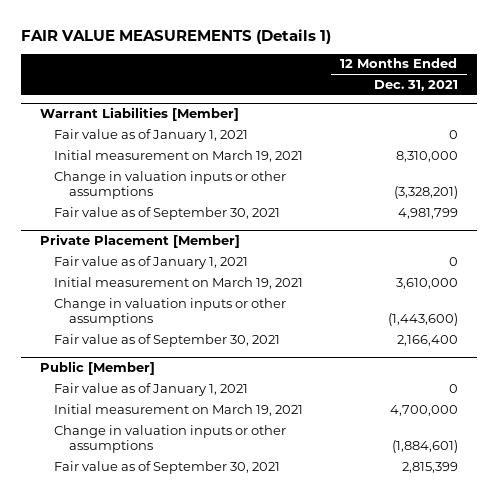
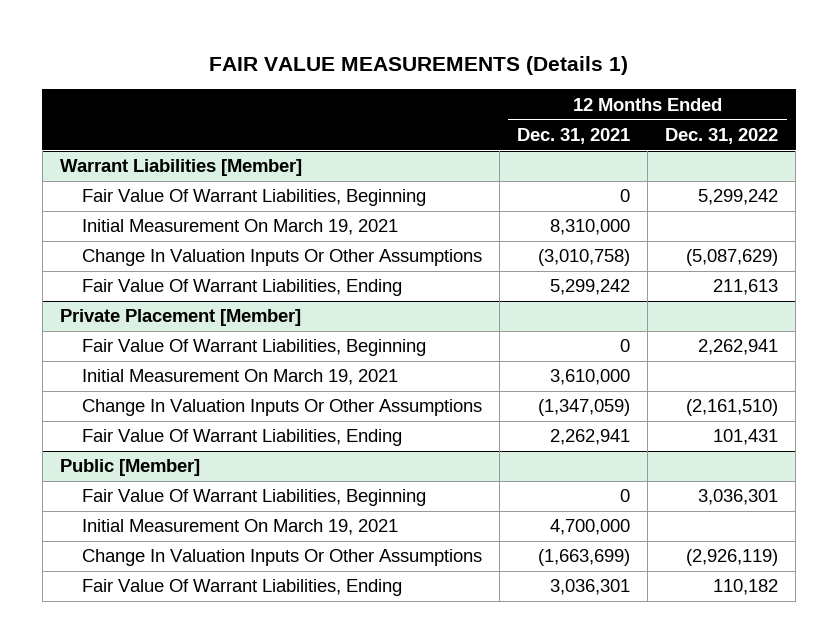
none -> [665,128,779,145] Dec. 31, 2022
[54,128,249,142] Fair value as of January 1, 2021 -> none
[54,206,281,220] Fair value as of September 30, 2021 -> none
none -> [81,189,426,207] Fair Value Of Warrant Liabilities, Beginning
[54,149,304,162] Initial measurement on March 19, 2021 -> [81,219,398,236] Initial Measurement On March 19, 2021
[54,170,287,199] Change in valuation inputs or other assumptions -> [81,249,482,267] Change In Valuation Inputs Or Other Assumptions
[393,185,458,199] (3,328,201) -> [538,249,631,267] (3,010,758)
none -> [81,279,402,297] Fair Value Of Warrant Liabilities, Ending
[54,255,249,269] Fair value as of January 1, 2021 -> none
[54,333,281,347] Fair value as of September 30, 2021 -> none
none -> [81,339,426,357] Fair Value Of Warrant Liabilities, Beginning
[54,276,304,289] Initial measurement on March 19, 2021 -> [81,369,398,386] Initial Measurement On March 19, 2021
[54,297,287,326] Change in valuation inputs or other assumptions -> [81,399,482,417] Change In Valuation Inputs Or Other Assumptions
[387,312,458,326] (1,443,600) -> [538,399,631,417] (1,347,059)
none -> [81,429,402,447] Fair Value Of Warrant Liabilities, Ending
[54,382,249,396] Fair value as of January 1, 2021 -> none
[54,460,281,474] Fair value as of September 30, 2021 -> none
none -> [81,489,426,507] Fair Value Of Warrant Liabilities, Beginning
[54,403,304,416] Initial measurement on March 19, 2021 -> [81,519,398,536] Initial Measurement On March 19, 2021
[54,424,287,453] Change in valuation inputs or other assumptions -> [81,549,482,567] Change In Valuation Inputs Or Other Assumptions
[391,439,458,453] (1,884,601) -> [538,549,631,567] (1,663,699)
none -> [81,579,402,597] Fair Value Of Warrant Liabilities, Ending

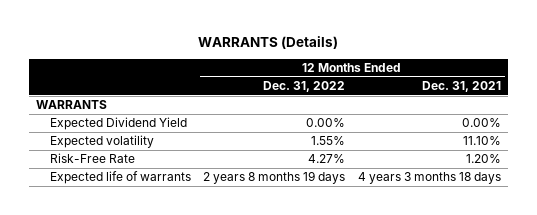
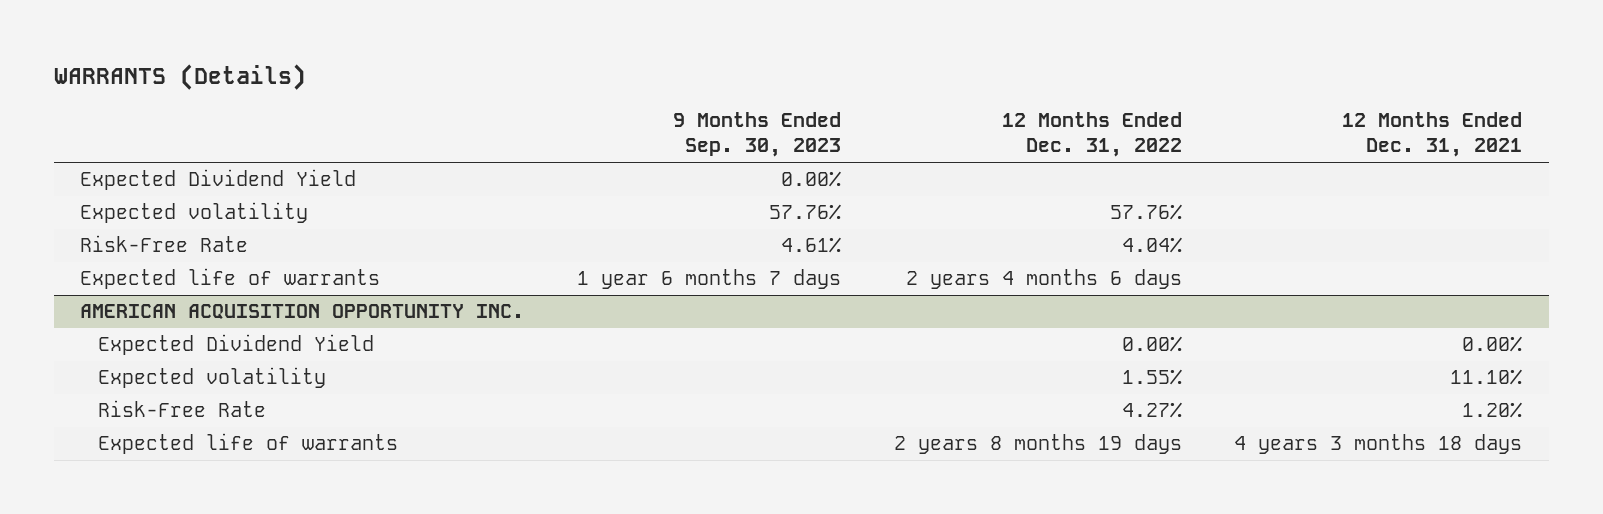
none -> [672,112,841,158] 9 Months Ended Sep. 30, 2023
[35,100,107,110] WARRANTS -> none
none -> [80,169,357,191] Expected Dividend Yield
none -> [80,202,309,224] Expected volatility
none -> [80,235,249,253] Risk-Free Rate
none -> [80,268,381,290] Expected life of warrants
none -> [80,304,525,320] AMERICAN ACQUISITION OPPORTUNITY INC.

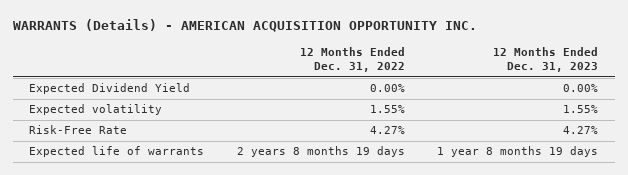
[53,64,306,91] WARRANTS (Details) -> [13,19,478,33] WARRANTS (Details) - AMERICAN ACQUISITION OPPORTUNITY INC.
[672,112,841,158] 9 Months Ended Sep. 30, 2023 -> none
[1342,112,1523,158] 12 Months Ended Dec. 31, 2021 -> none
none -> [493,46,599,73] 12 Months Ended Dec. 31, 2023
[80,169,357,191] Expected Dividend Yield -> none
[80,202,309,224] Expected volatility -> none
[80,235,249,253] Risk-Free Rate -> none
[80,268,381,290] Expected life of warrants -> none
[80,304,525,320] AMERICAN ACQUISITION OPPORTUNITY INC. -> none

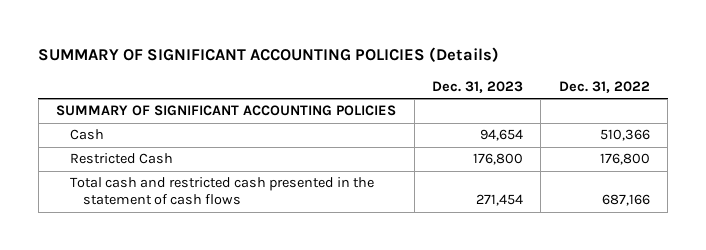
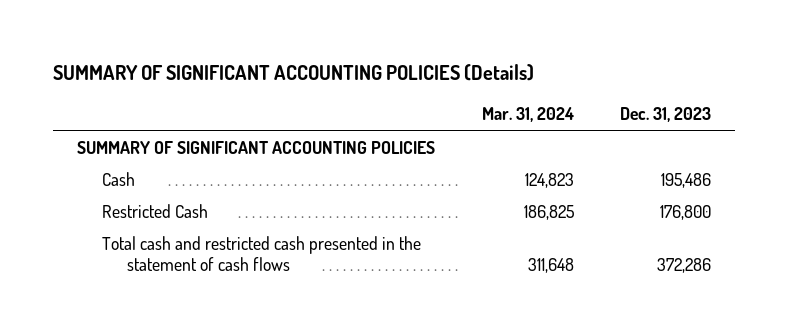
[558,81,650,94] Dec. 31, 2022 -> none
none -> [481,107,574,123] Mar. 31, 2024
[479,129,523,142] 94,654 -> [661,172,712,188] 195,486
[475,194,523,207] 271,454 -> [657,258,712,274] 372,286

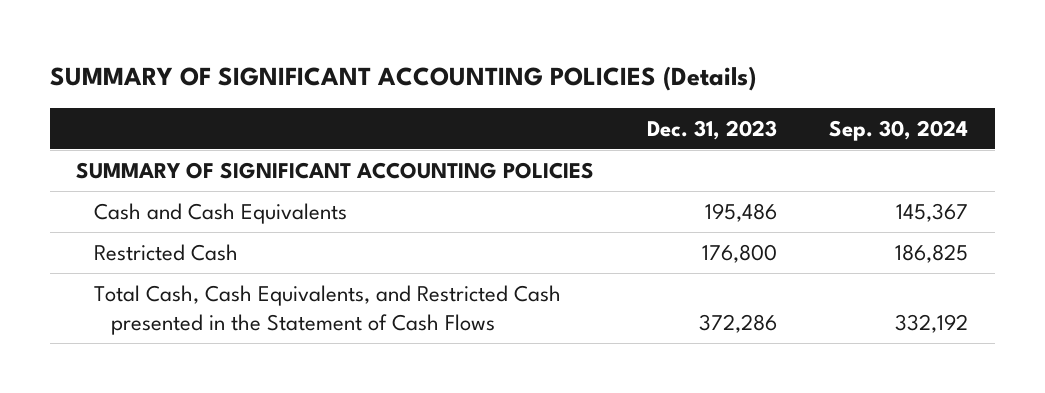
[481,107,574,123] Mar. 31, 2024 -> none
none -> [829,119,969,141] Sep. 30, 2024
[102,171,136,186] Cash -> [93,203,347,225] Cash and Cash Equivalents
[102,235,422,272] Total cash and restricted cash presented in the statement of cash flows -> [93,285,561,335] Total Cash, Cash Equivalents, and Restricted Cash presented in the Statement of Cash Flows

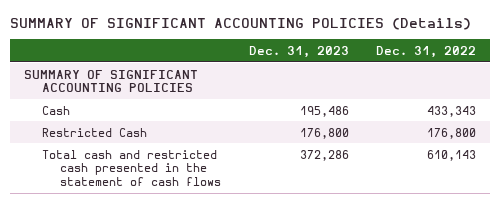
[829,119,969,141] Sep. 30, 2024 -> none
none -> [376,45,477,58] Dec. 31, 2022
[93,203,347,225] Cash and Cash Equivalents -> [42,105,71,115] Cash
[93,285,561,335] Total Cash, Cash Equivalents, and Restricted Cash presented in the Statement of Cash Flows -> [42,149,222,187] Total cash and restricted cash presented in the statement of cash flows

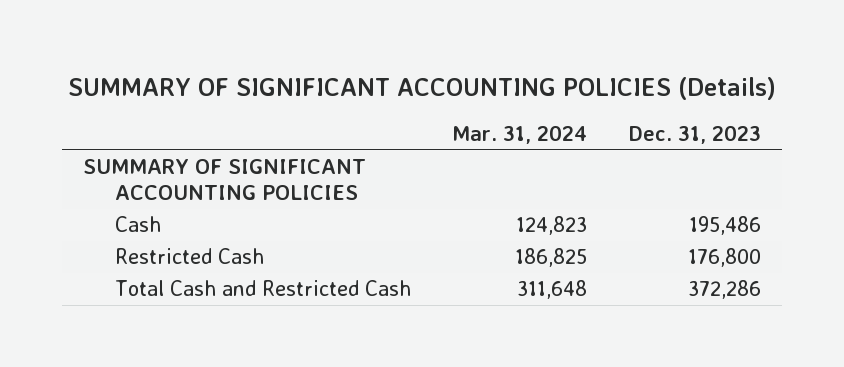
[376,45,477,58] Dec. 31, 2022 -> none
none -> [452,125,588,145] Mar. 31, 2024
[42,149,222,187] Total cash and restricted cash presented in the statement of cash flows -> [114,280,411,297] Total Cash and Restricted Cash

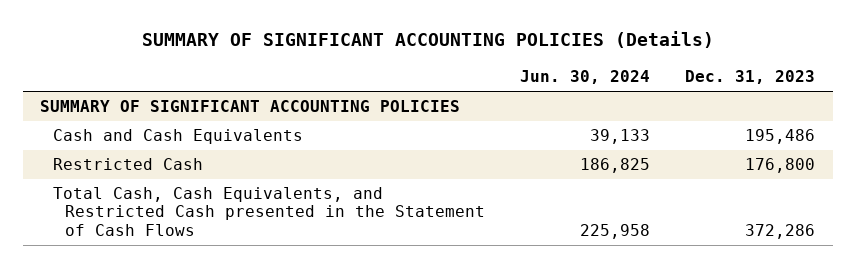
[452,125,588,145] Mar. 31, 2024 -> none
none -> [520,70,651,85] Jun. 30, 2024
[114,216,161,233] Cash -> [52,129,303,145] Cash and Cash Equivalents
[114,280,411,297] Total Cash and Restricted Cash -> [52,187,486,236] Total Cash, Cash Equivalents, and Restricted Cash presented in the Statement of Cash Flows

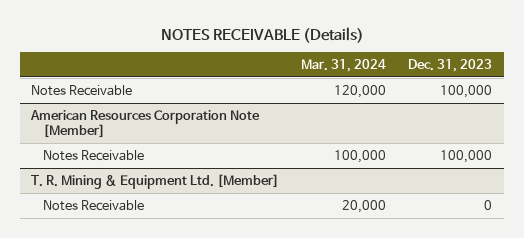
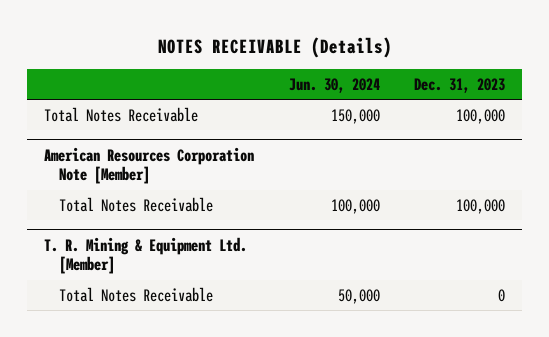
[301,59,387,73] Mar. 31, 2024 -> none
none -> [288,78,380,94] Jun. 30, 2024
[31,84,133,96] Notes Receivable -> [44,106,199,122] Total Notes Receivable
[43,149,145,161] Notes Receivable -> [59,196,214,212] Total Notes Receivable
[43,199,145,211] Notes Receivable -> [59,286,214,302] Total Notes Receivable

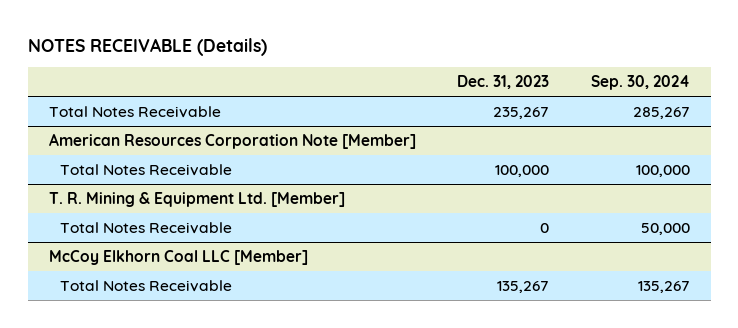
[288,78,380,94] Jun. 30, 2024 -> none
none -> [590,74,690,90] Sep. 30, 2024
[456,108,506,124] 100,000 -> [493,107,550,120] 235,267
none -> [48,250,308,266] McCoy Elkhorn Coal LLC [Member]
none -> [59,280,232,293] Total Notes Receivable

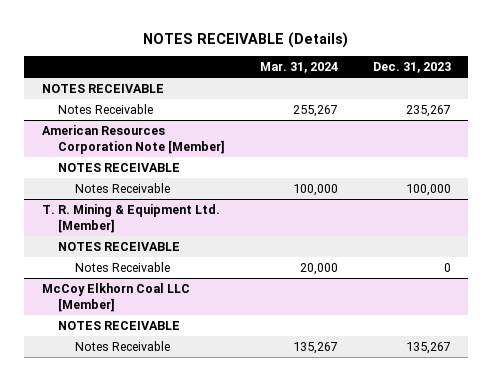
[590,74,690,90] Sep. 30, 2024 -> none
none -> [260,62,339,74] Mar. 31, 2024
none -> [41,83,164,93] NOTES RECEIVABLE
[48,106,221,119] Total Notes Receivable -> [58,103,154,114] Notes Receivable
none -> [58,162,181,172] NOTES RECEIVABLE
[59,164,232,177] Total Notes Receivable -> [75,182,171,193] Notes Receivable
none -> [58,241,181,251] NOTES RECEIVABLE
[59,222,232,235] Total Notes Receivable -> [75,261,171,272] Notes Receivable
none -> [58,320,181,330] NOTES RECEIVABLE
[59,280,232,293] Total Notes Receivable -> [75,340,171,351] Notes Receivable

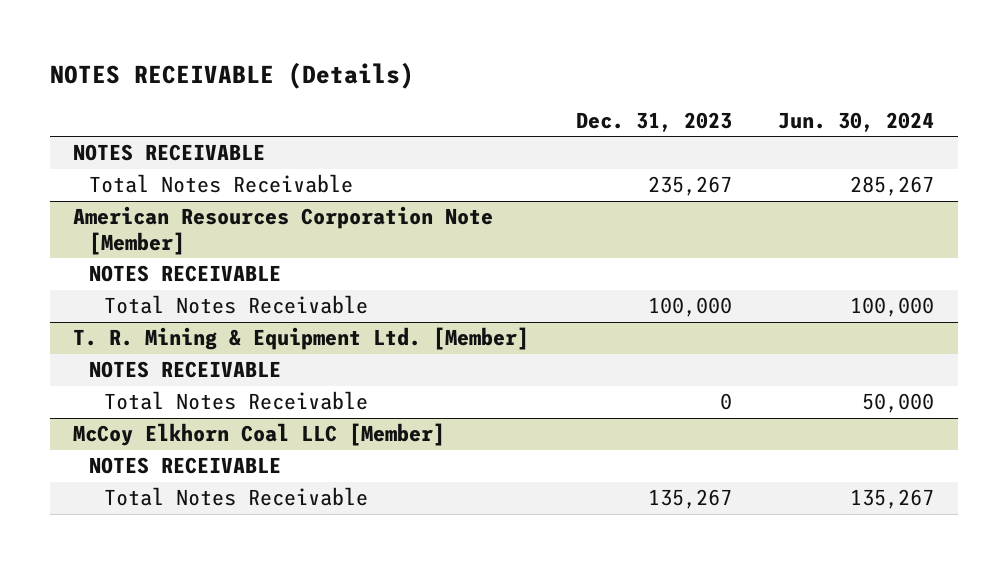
[260,62,339,74] Mar. 31, 2024 -> none
none -> [778,111,935,132] Jun. 30, 2024
[58,103,154,114] Notes Receivable -> [88,174,353,194] Total Notes Receivable
[75,182,171,193] Notes Receivable -> [104,295,369,315] Total Notes Receivable
[75,261,171,272] Notes Receivable -> [104,391,369,411] Total Notes Receivable
[75,340,171,351] Notes Receivable -> [104,487,369,507] Total Notes Receivable

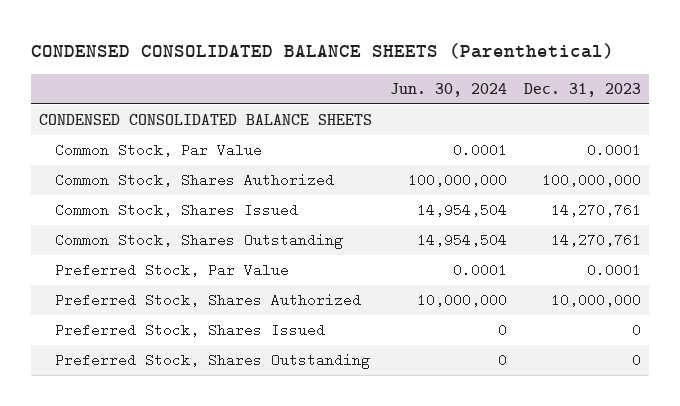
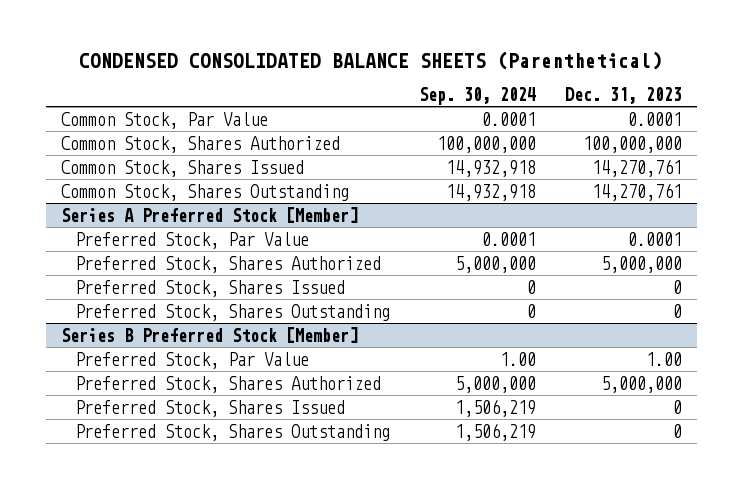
[389,82,507,97] Jun. 30, 2024 -> none
none -> [419,86,537,105] Sep. 30, 2024
[39,114,373,126] CONDENSED CONSOLIDATED BALANCE SHEETS -> none
none -> [60,206,358,223] Series A Preferred Stock [Member]
[550,293,641,308] 10,000,000 -> [601,255,683,273] 5,000,000
none -> [60,326,358,343] Series B Preferred Stock [Member]
none -> [75,351,310,369] Preferred Stock, Par Value
none -> [75,375,382,393] Preferred Stock, Shares Authorized
none -> [75,399,346,417] Preferred Stock, Shares Issued
none -> [75,423,391,441] Preferred Stock, Shares Outstanding

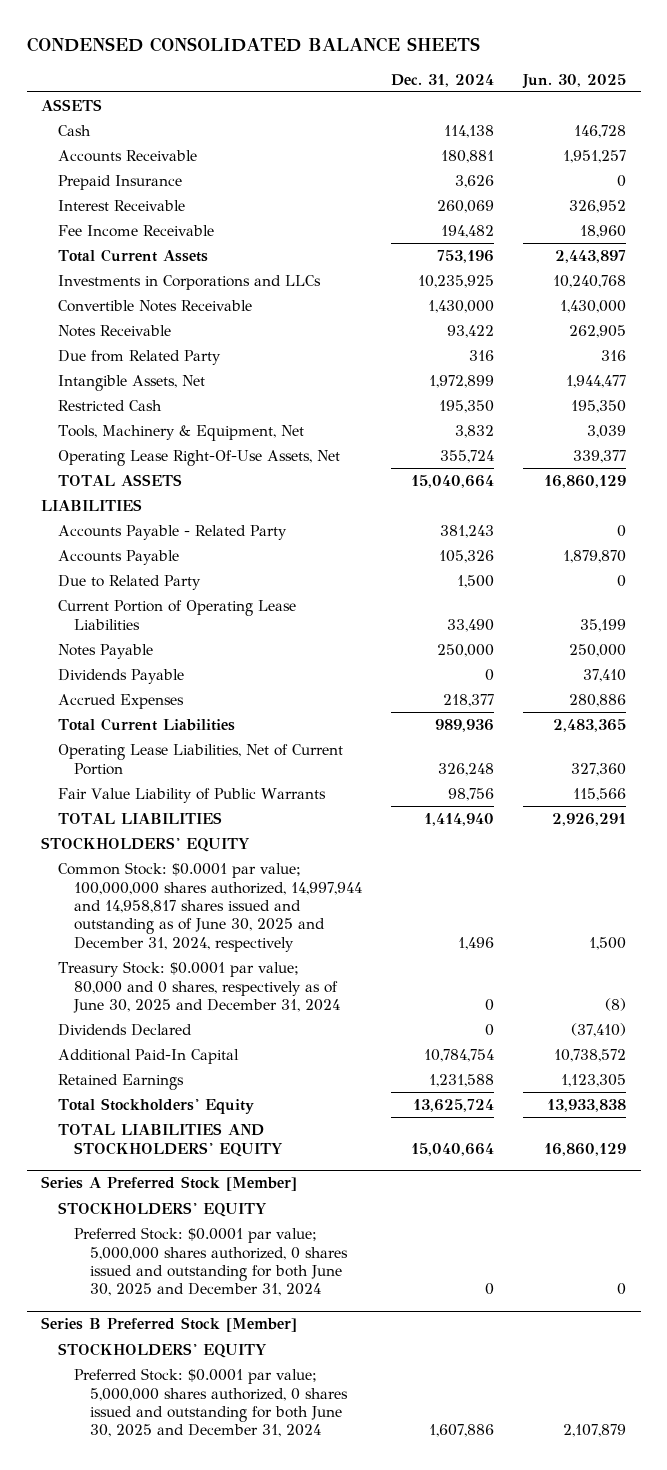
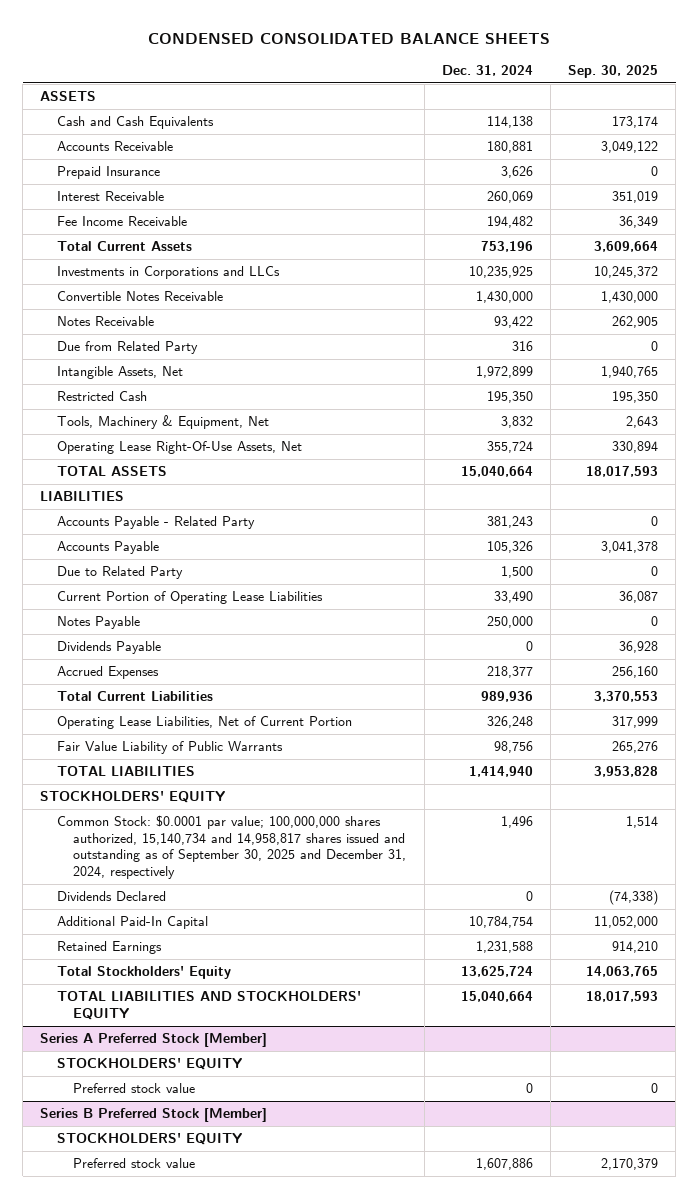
[522,73,627,89] Jun. 30, 2025 -> none
none -> [568,64,659,78] Sep. 30, 2025
[57,125,91,137] Cash -> [56,116,214,130] Cash and Cash Equivalents
[57,961,341,1013] Treasury Stock: $0.0001 par value; 80,000 and 0 shares, respectively as of June 30, 2025 and December 31, 2024 -> none
[57,862,363,952] Common Stock: $0.0001 par value; 100,000,000 shares authorized, 14,997,944 and 14,958,817 shares issued and outstanding as of June 30, 2025 and December 31, 2024, respectively -> [56,815,407,879] Common Stock: $0.0001 par value; 100,000,000 shares authorized, 15,140,734 and 14,958,817 shares issued and outstanding as of September 30, 2025 and December 31, 2024, respectively
[74,1227,349,1297] Preferred Stock: $0.0001 par value; 5,000,000 shares authorized, 0 shares issued and outstanding for both June 30, 2025 and December 31, 2024 -> [73,1083,196,1094] Preferred stock value
[74,1368,349,1438] Preferred Stock: $0.0001 par value; 5,000,000 shares authorized, 0 shares issued and outstanding for both June 30, 2025 and December 31, 2024 -> [73,1158,196,1169] Preferred stock value

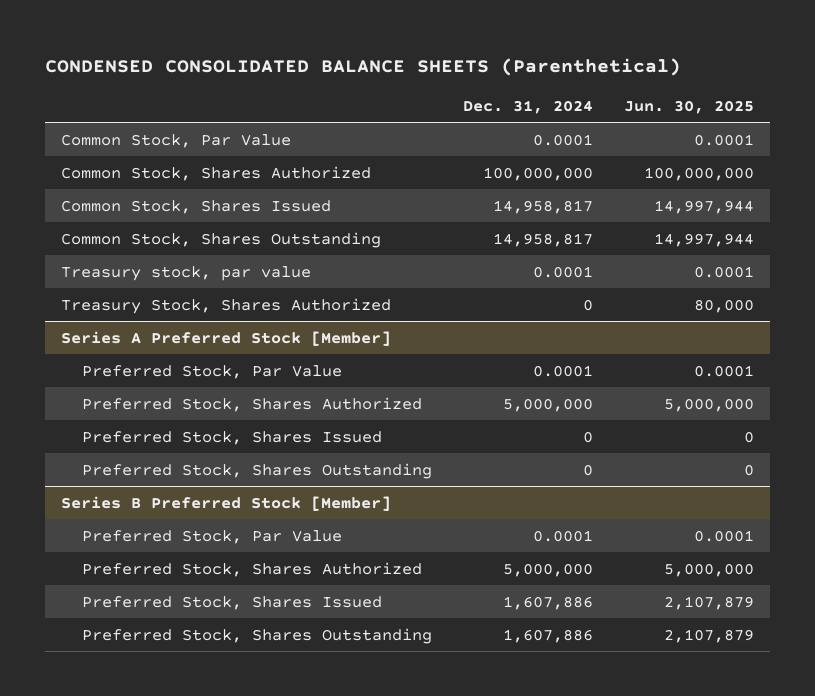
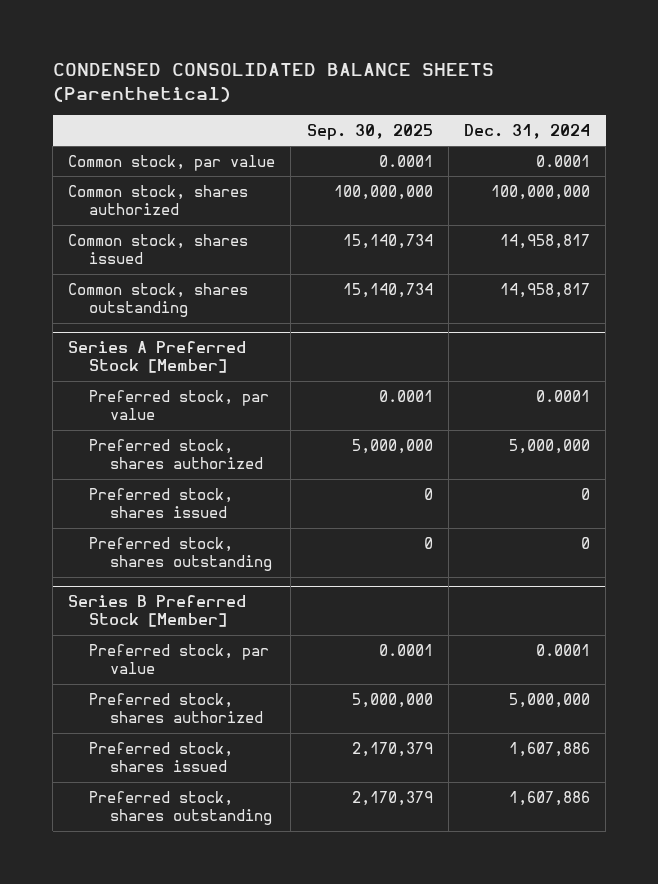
[624,99,755,114] Jun. 30, 2025 -> none
none -> [306,123,433,140] Sep. 30, 2025
[60,265,311,281] Treasury stock, par value -> none
[60,297,391,314] Treasury Stock, Shares Authorized -> none
[60,133,291,148] Common Stock, Par Value -> [68,154,276,171] Common stock, par value
[60,165,371,181] Common Stock, Shares Authorized -> [68,184,249,216] Common stock, shares authorized
[60,199,331,214] Common Stock, Shares Issued -> [68,233,249,265] Common stock, shares issued
[60,231,381,248] Common Stock, Shares Outstanding -> [68,282,249,318] Common stock, shares outstanding
[82,364,343,379] Preferred Stock, Par Value -> [89,389,270,421] Preferred stock, par value
[82,396,423,412] Preferred Stock, Shares Authorized -> [89,438,263,470] Preferred stock, shares authorized
[82,430,383,445] Preferred Stock, Shares Issued -> [89,487,234,519] Preferred stock, shares issued
[82,462,433,479] Preferred Stock, Shares Outstanding -> [89,536,272,572] Preferred stock, shares outstanding
[82,529,343,544] Preferred Stock, Par Value -> [89,643,270,675] Preferred stock, par value
[82,561,423,577] Preferred Stock, Shares Authorized -> [89,692,263,724] Preferred stock, shares authorized
[82,595,383,610] Preferred Stock, Shares Issued -> [89,741,234,773] Preferred stock, shares issued
[82,627,433,644] Preferred Stock, Shares Outstanding -> [89,790,272,826] Preferred stock, shares outstanding

